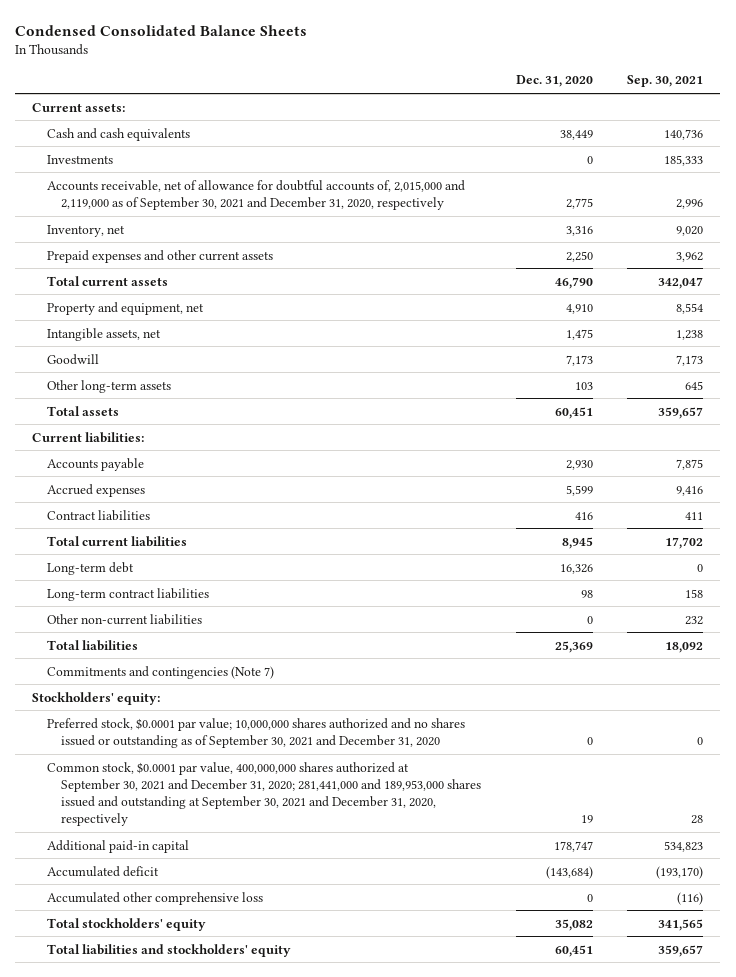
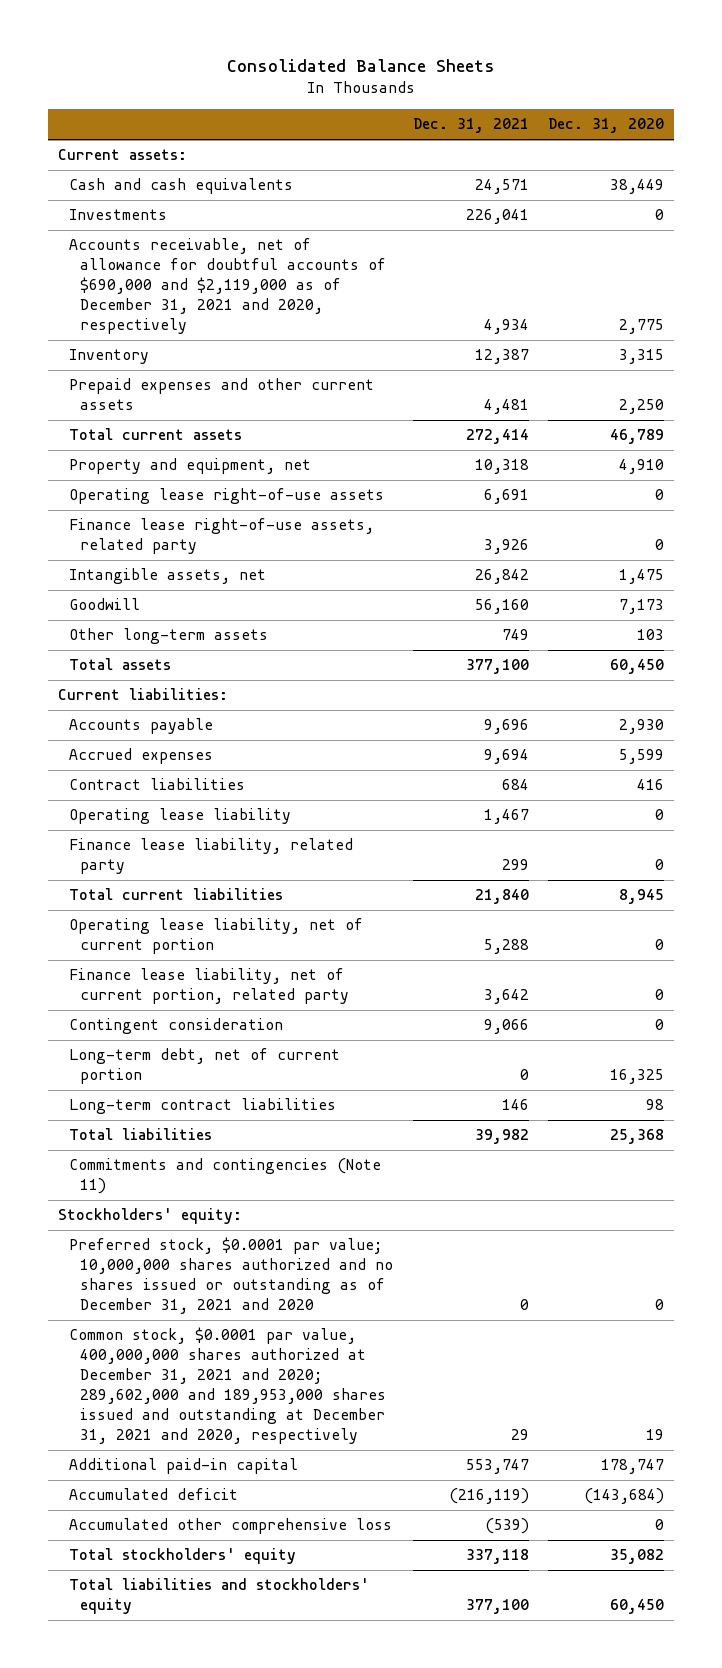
[15,24,308,36] Condensed Consolidated Balance Sheets -> [227,59,496,73] Consolidated Balance Sheets
[627,75,704,88] Sep. 30, 2021 -> none
none -> [412,118,529,134] Dec. 31, 2021
[46,179,465,210] Accounts receivable, net of allowance for doubtful accounts of, 2,015,000 and 2,119,000 as of September 30, 2021 and December 31, 2020, respectively -> [69,238,387,335] Accounts receivable, net of allowance for doubtful accounts of $690,000 and $2,119,000 as of December 31, 2021 and 2020, respectively
[46,224,125,237] Inventory, net -> [69,349,150,365] Inventory
[565,225,593,236] 3,316 -> [619,349,665,365] 3,315
[554,276,593,289] 46,790 -> [610,429,665,445] 46,789
none -> [69,488,385,505] Operating lease right-of-use assets
none -> [69,518,375,555] Finance lease right-of-use assets, related party
[554,406,593,419] 60,451 -> [610,659,665,675] 60,450
none -> [69,808,292,825] Operating lease liability
none -> [69,838,354,875] Finance lease liability, related party
none -> [69,918,364,955] Operating lease liability, net of current portion
none -> [69,968,350,1005] Finance lease liability, net of current portion, related party
none -> [69,1018,284,1035] Contingent consideration
[46,561,134,575] Long-term debt -> [69,1048,341,1085] Long-term debt, net of current portion
[559,563,593,574] 16,326 -> [610,1069,665,1085] 16,325
[46,613,202,625] Other non-current liabilities -> none
[554,640,593,653] 25,369 -> [610,1129,665,1145] 25,368
[46,665,274,679] Commitments and contingencies (Note 7) -> [69,1158,382,1195] Commitments and contingencies (Note 11)
[46,717,465,748] Preferred stock, $0.0001 par value; 10,000,000 shares authorized and no shares issued or outstanding as of September 30, 2021 and December 31, 2020 -> [69,1237,394,1315] Preferred stock, $0.0001 par value; 10,000,000 shares authorized and no shares issued or outstanding as of December 31, 2021 and 2020
[46,761,482,827] Common stock, $0.0001 par value, 400,000,000 shares authorized at September 30, 2021 and December 31, 2020; 281,441,000 and 189,953,000 shares issued and outstanding at September 30, 2021 and December 31, 2020, respectively -> [69,1327,387,1445] Common stock, $0.0001 par value, 400,000,000 shares authorized at December 31, 2021 and 2020; 289,602,000 and 189,953,000 shares issued and outstanding at December 31, 2021 and 2020, respectively
[554,944,593,957] 60,451 -> [610,1599,665,1615] 60,450

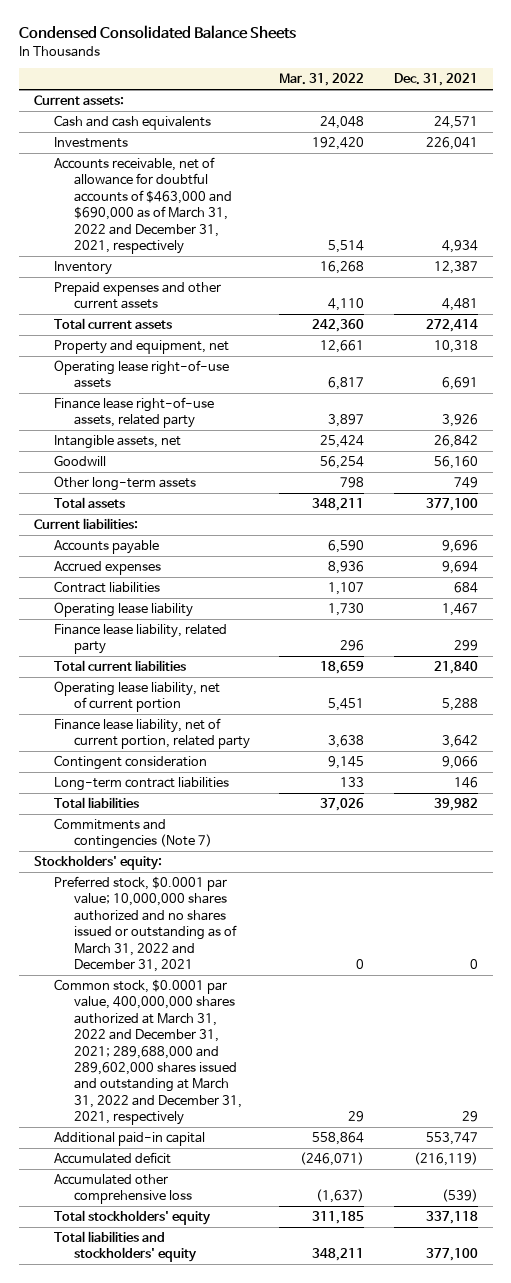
[227,59,496,73] Consolidated Balance Sheets -> [18,25,296,40] Condensed Consolidated Balance Sheets
[548,118,665,134] Dec. 31, 2020 -> none
none -> [279,73,365,87] Mar. 31, 2022
[69,238,387,335] Accounts receivable, net of allowance for doubtful accounts of $690,000 and $2,119,000 as of December 31, 2021 and 2020, respectively -> [53,157,232,254] Accounts receivable, net of allowance for doubtful accounts of $463,000 and $690,000 as of March 31, 2022 and December 31, 2021, respectively
[69,1048,341,1085] Long-term debt, net of current portion -> none
[69,1158,382,1195] Commitments and contingencies (Note 11) -> [53,818,212,850] Commitments and contingencies (Note 7)
[69,1237,394,1315] Preferred stock, $0.0001 par value; 10,000,000 shares authorized and no shares issued or outstanding as of December 31, 2021 and 2020 -> [53,876,237,972] Preferred stock, $0.0001 par value; 10,000,000 shares authorized and no shares issued or outstanding as of March 31, 2022 and December 31, 2021
[69,1327,387,1445] Common stock, $0.0001 par value, 400,000,000 shares authorized at December 31, 2021 and 2020; 289,602,000 and 189,953,000 shares issued and outstanding at December 31, 2021 and 2020, respectively -> [53,979,242,1125] Common stock, $0.0001 par value, 400,000,000 shares authorized at March 31, 2022 and December 31, 2021; 289,688,000 and 289,602,000 shares issued and outstanding at March 31, 2022 and December 31, 2021, respectively

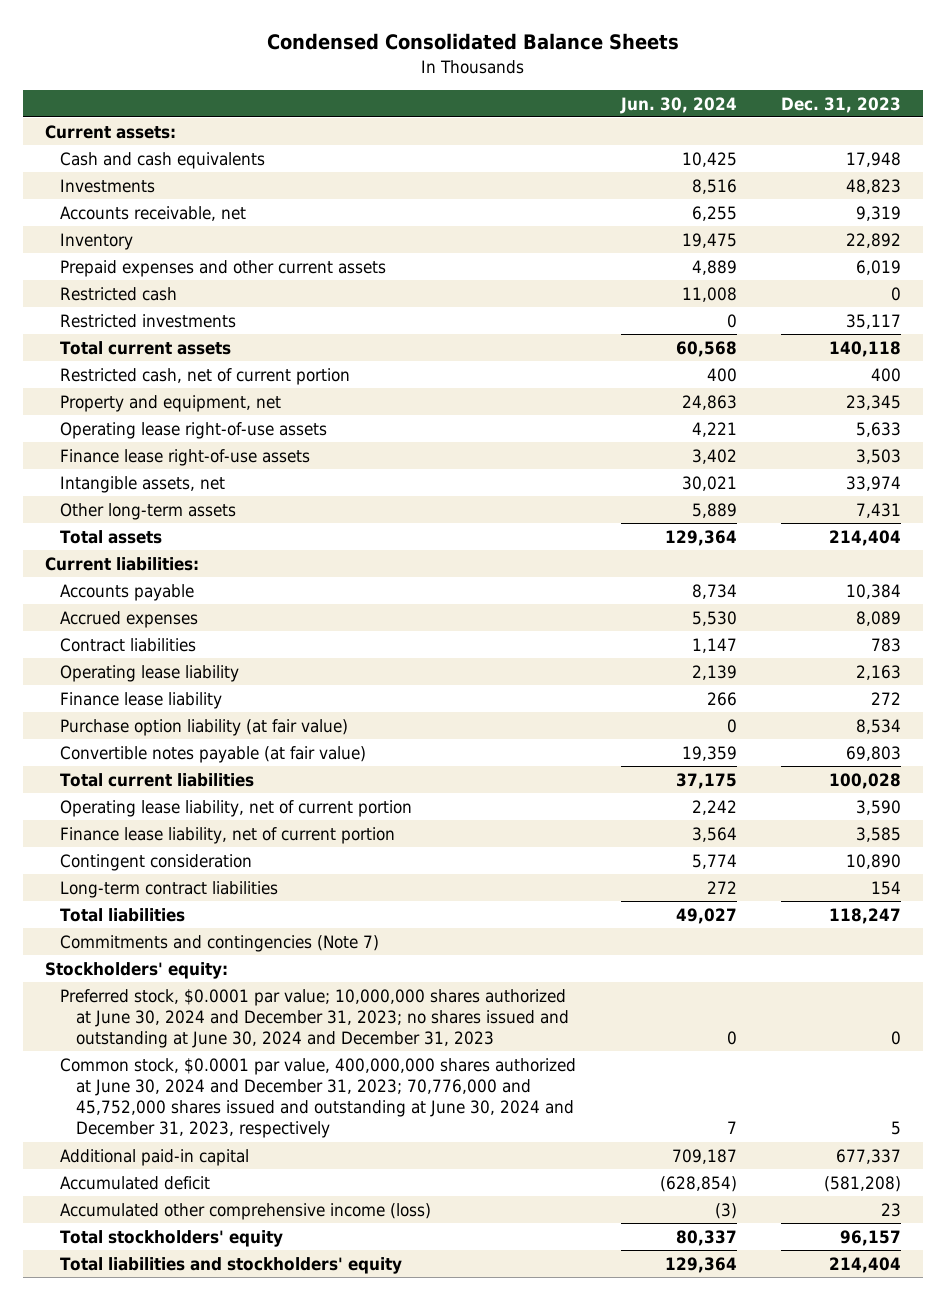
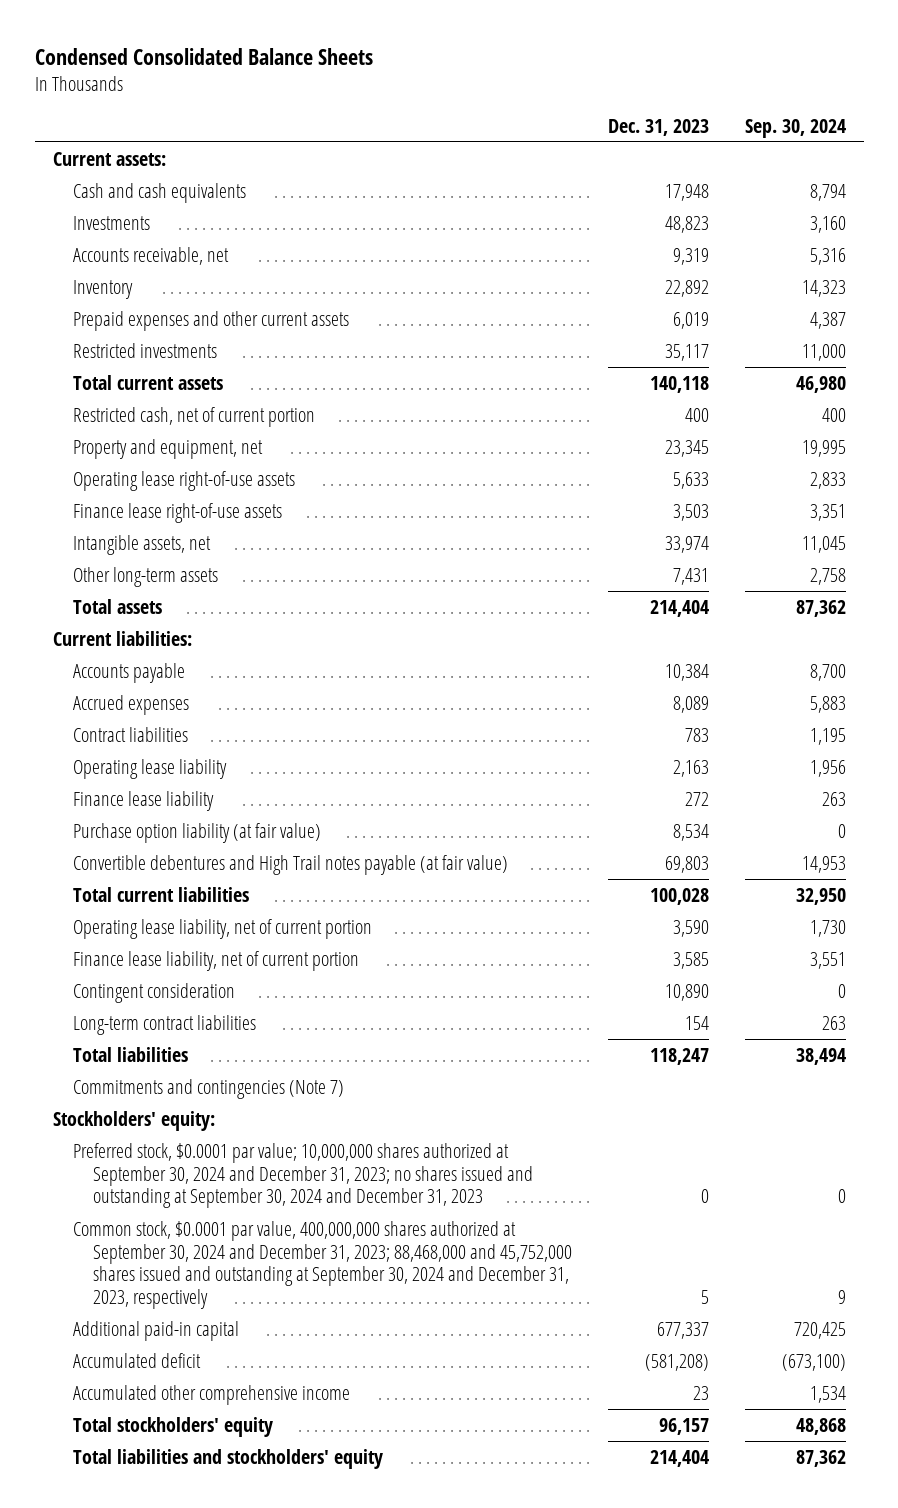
[619,96,737,114] Jun. 30, 2024 -> none
none -> [744,118,846,138] Sep. 30, 2024
[60,286,178,301] Restricted cash -> none
[60,745,367,763] Convertible notes payable (at fair value) -> [72,854,508,875] Convertible debentures and High Trail notes payable (at fair value)
[60,988,570,1049] Preferred stock, $0.0001 par value; 10,000,000 shares authorized at June 30, 2024 and December 31, 2023; no shares issued and outstanding at June 30, 2024 and December 31, 2023 -> [72,1142,533,1209] Preferred stock, $0.0001 par value; 10,000,000 shares authorized at September 30, 2024 and December 31, 2023; no shares issued and outstanding at September 30, 2024 and December 31, 2023
[60,1057,577,1139] Common stock, $0.0001 par value, 400,000,000 shares authorized at June 30, 2024 and December 31, 2023; 70,776,000 and 45,752,000 shares issued and outstanding at June 30, 2024 and December 31, 2023, respectively -> [72,1220,572,1310] Common stock, $0.0001 par value, 400,000,000 shares authorized at September 30, 2024 and December 31, 2023; 88,468,000 and 45,752,000 shares issued and outstanding at September 30, 2024 and December 31, 2023, respectively
[60,1202,432,1220] Accumulated other comprehensive income (loss) -> [72,1384,350,1405] Accumulated other comprehensive income

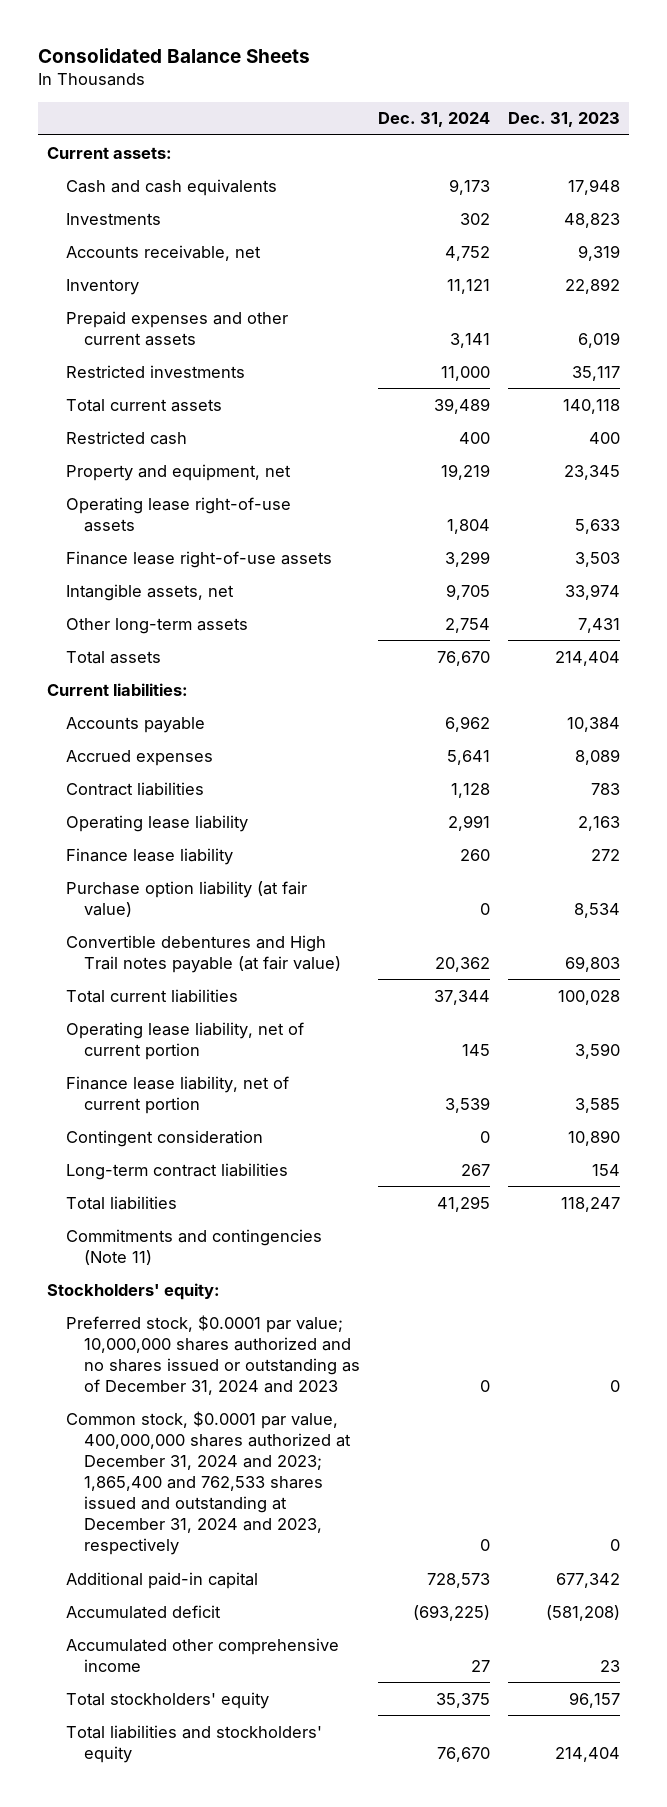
[34,47,373,65] Condensed Consolidated Balance Sheets -> [37,48,310,64] Consolidated Balance Sheets
[744,118,846,138] Sep. 30, 2024 -> none
none -> [378,112,491,128] Dec. 31, 2024
[72,406,315,427] Restricted cash, net of current portion -> [65,430,187,445] Restricted cash
[72,1078,344,1099] Commitments and contingencies (Note 7) -> [65,1228,322,1265] Commitments and contingencies (Note 11)
[72,1142,533,1209] Preferred stock, $0.0001 par value; 10,000,000 shares authorized at September 30, 2024 and December 31, 2023; no shares issued and outstanding at September 30, 2024 and December 31, 2023 -> [65,1314,361,1395] Preferred stock, $0.0001 par value; 10,000,000 shares authorized and no shares issued or outstanding as of December 31, 2024 and 2023
[72,1220,572,1310] Common stock, $0.0001 par value, 400,000,000 shares authorized at September 30, 2024 and December 31, 2023; 88,468,000 and 45,752,000 shares issued and outstanding at September 30, 2024 and December 31, 2023, respectively -> [65,1410,352,1556] Common stock, $0.0001 par value, 400,000,000 shares authorized at December 31, 2024 and 2023; 1,865,400 and 762,533 shares issued and outstanding at December 31, 2024 and 2023, respectively
[700,1290,709,1305] 5 -> [610,1539,621,1552] 0
[656,1321,709,1339] 677,337 -> [556,1572,621,1588] 677,342

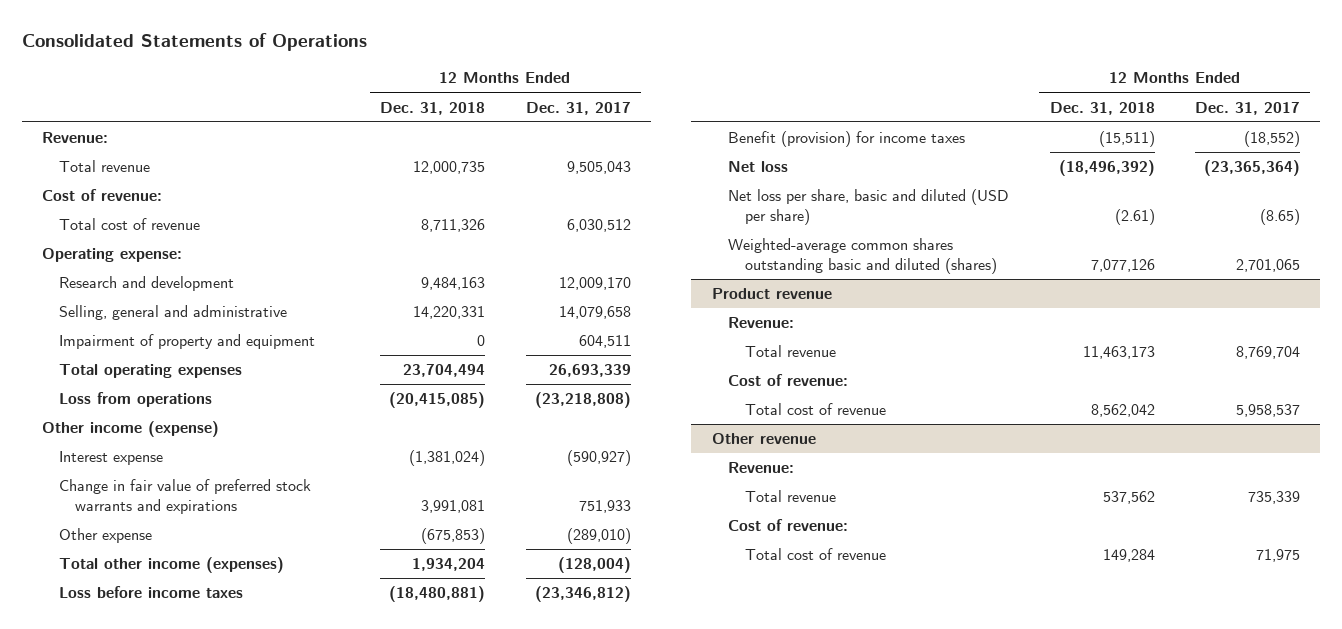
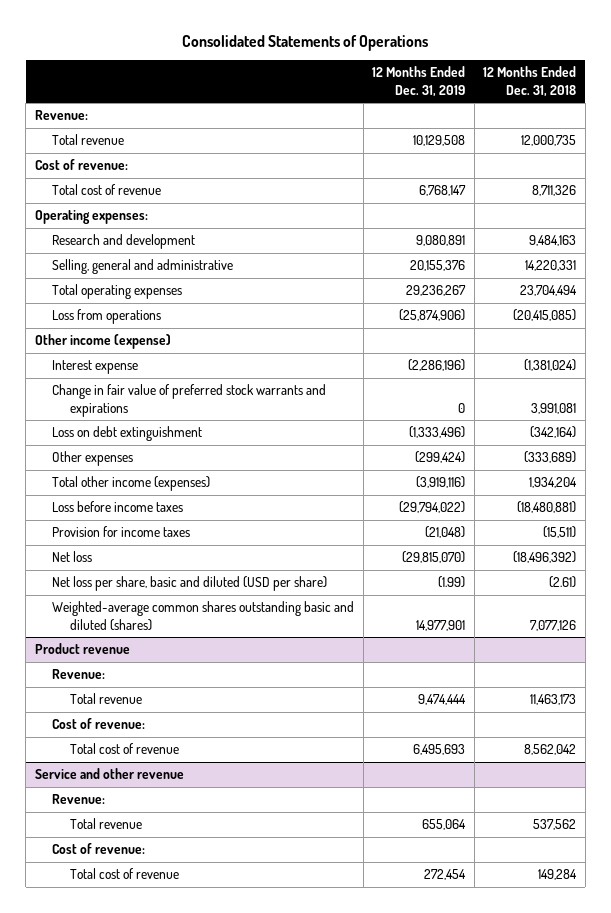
[525,101,631,115] Dec. 31, 2017 -> none
none -> [372,66,466,97] 12 Months Ended Dec. 31, 2019
[42,248,183,263] Operating expense: -> [34,210,148,225] Operating expenses:
[58,334,315,350] Impairment of property and equipment -> none
none -> [52,426,203,442] Loss on debt extinguishment
[58,528,152,544] Other expense -> [52,451,134,467] Other expenses
[421,528,486,545] (675,853) -> [524,451,577,464] (333,689)
[728,131,966,148] Benefit (provision) for income taxes -> [52,526,191,538] Provision for income taxes
[711,433,816,445] Other revenue -> [34,768,184,780] Service and other revenue

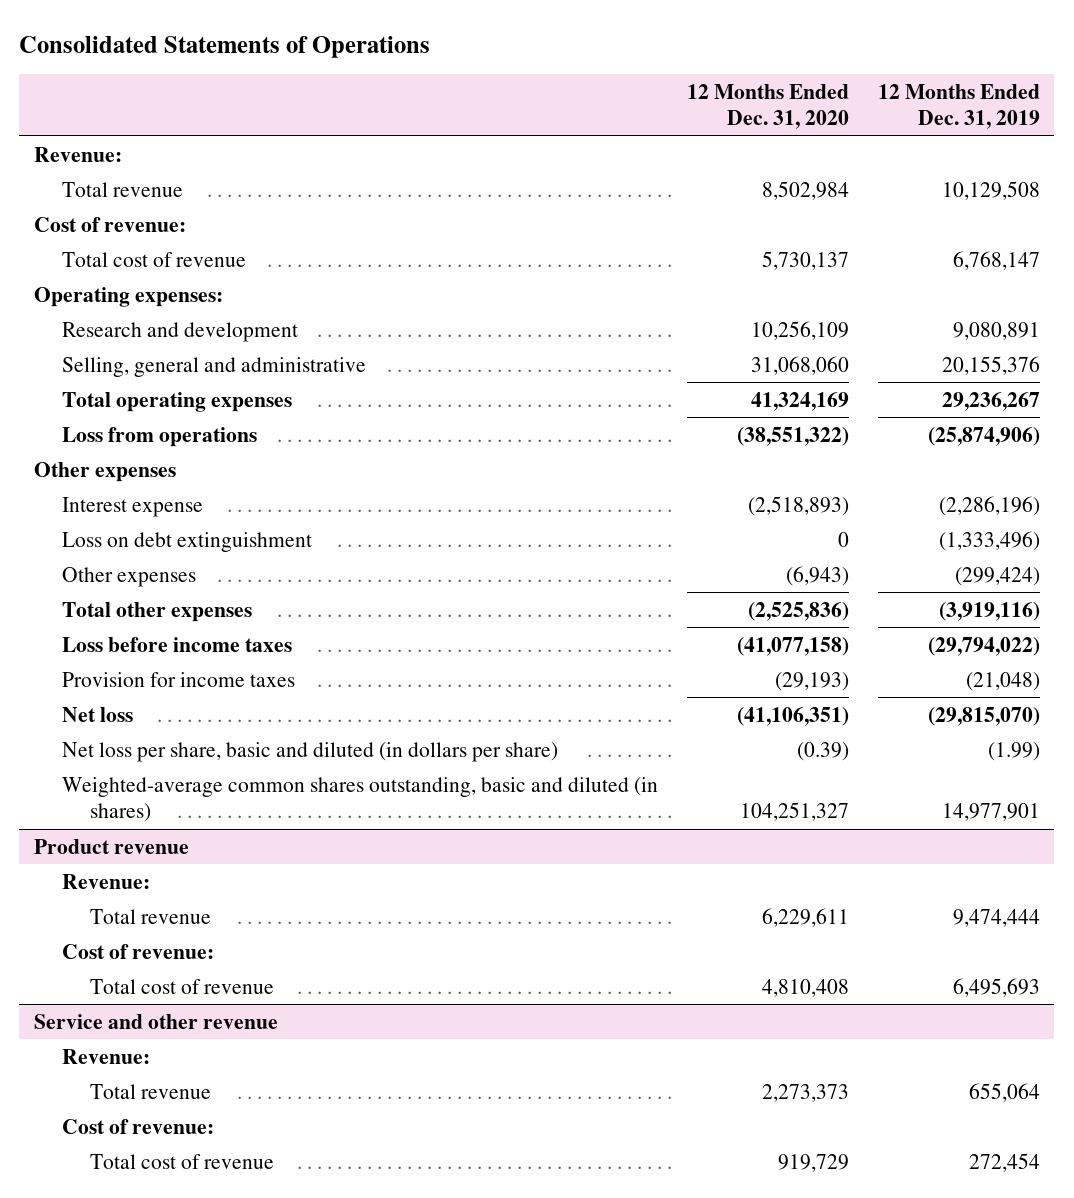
[483,66,577,97] 12 Months Ended Dec. 31, 2018 -> none
none -> [686,83,849,130] 12 Months Ended Dec. 31, 2020
[34,334,171,350] Other income (expense) -> [33,461,176,482] Other expenses
[52,384,327,417] Change in fair value of preferred stock warrants and expirations -> none
[52,476,211,492] Total other income (expenses) -> [61,601,252,622] Total other expenses
[52,576,328,592] Net loss per share, basic and diluted (USD per share) -> [61,741,558,762] Net loss per share, basic and diluted (in dollars per share)
[52,601,355,631] Weighted-average common shares outstanding basic and diluted (shares) -> [61,776,658,823] Weighted-average common shares outstanding, basic and diluted (in shares)

